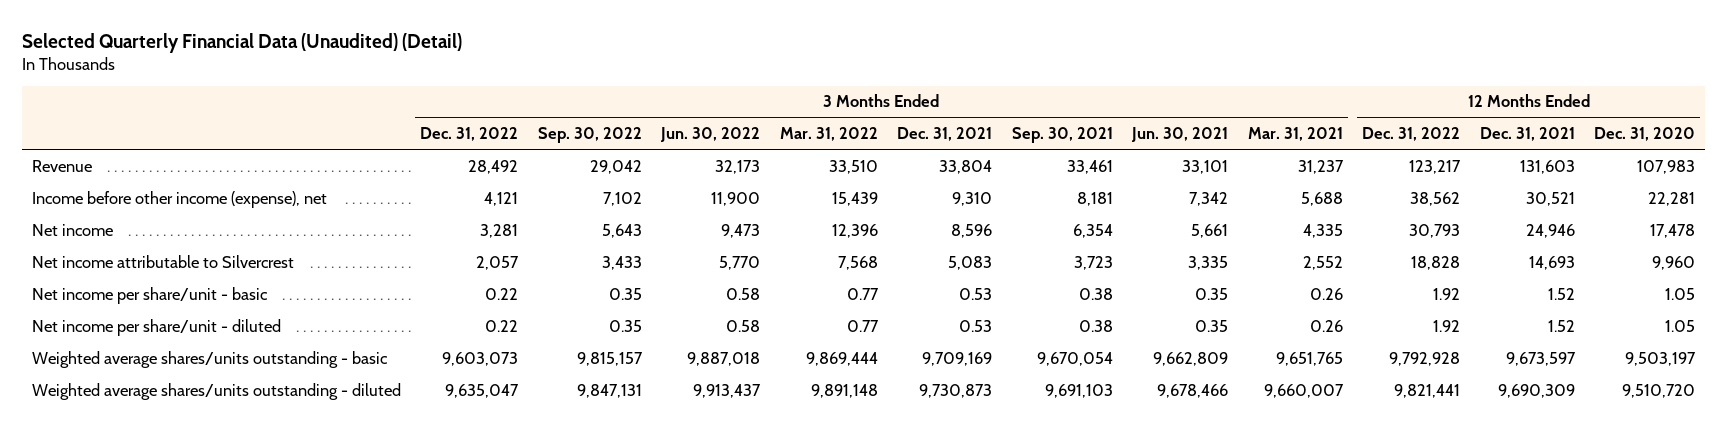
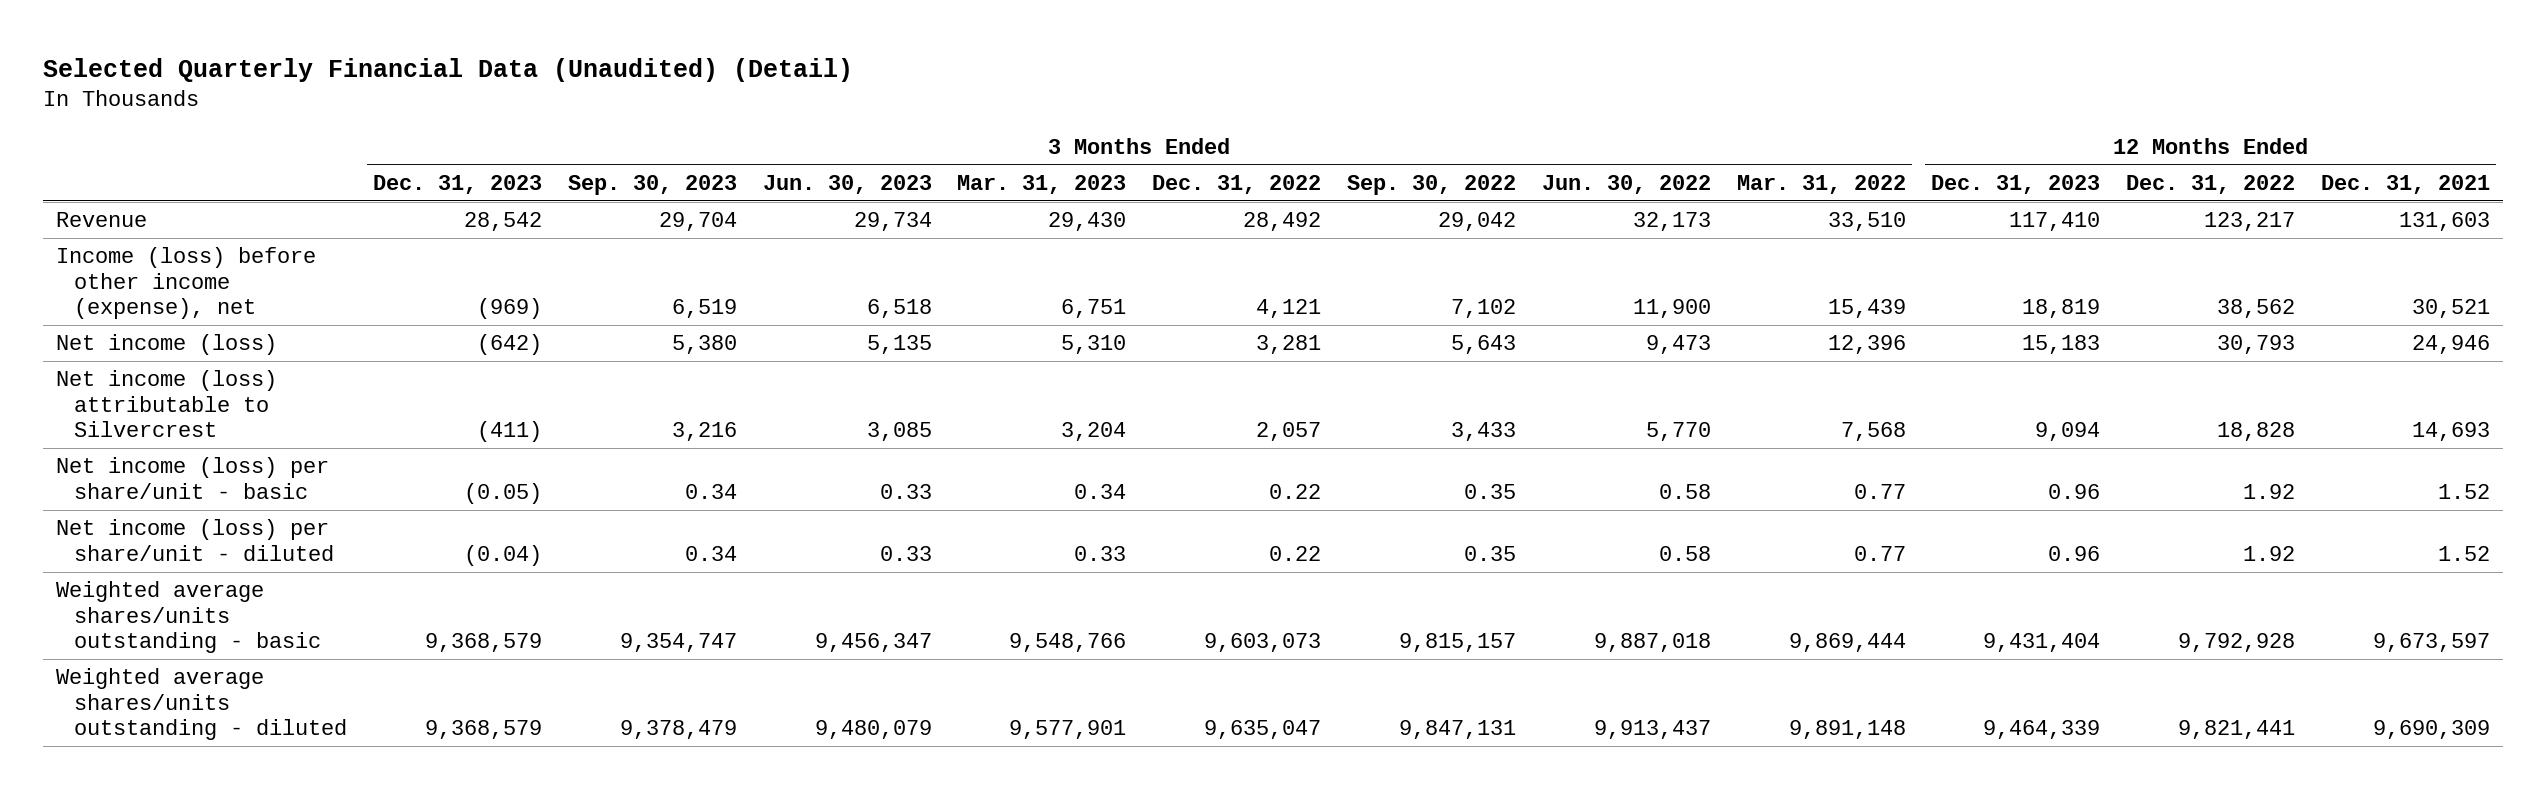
[897,127,993,142] Dec. 31, 2021 -> none
[1011,127,1113,144] Sep. 30, 2021 -> none
[1131,127,1229,143] Jun. 30, 2021 -> none
[1247,127,1343,142] Mar. 31, 2021 -> none
[1594,127,1696,142] Dec. 31, 2020 -> none
none -> [373,174,543,194] Dec. 31, 2023
none -> [567,174,737,195] Sep. 30, 2023
none -> [762,174,932,194] Jun. 30, 2023
none -> [957,174,1127,194] Mar. 31, 2023
none -> [1931,174,2101,194] Dec. 31, 2023
[31,190,327,208] Income before other income (expense), net -> [55,247,316,319] Income (loss) before other income (expense), net
[31,223,113,236] Net income -> [55,334,277,356] Net income (loss)
[31,254,294,268] Net income attributable to Silvercrest -> [55,370,277,437] Net income (loss) attributable to Silvercrest
[31,286,268,304] Net income per share/unit - basic -> [55,457,329,499] Net income (loss) per share/unit - basic
[31,318,281,336] Net income per share/unit - diluted -> [55,519,335,561] Net income (loss) per share/unit - diluted

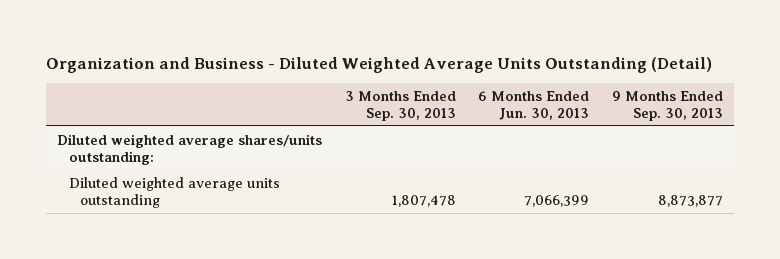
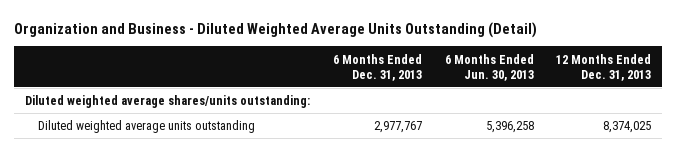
[344,90,456,122] 3 Months Ended Sep. 30, 2013 -> none
[612,90,724,122] 9 Months Ended Sep. 30, 2013 -> none
none -> [332,53,422,81] 6 Months Ended Dec. 31, 2013
none -> [556,53,652,81] 12 Months Ended Dec. 31, 2013
[524,195,590,208] 7,066,399 -> [485,121,534,134] 5,396,258

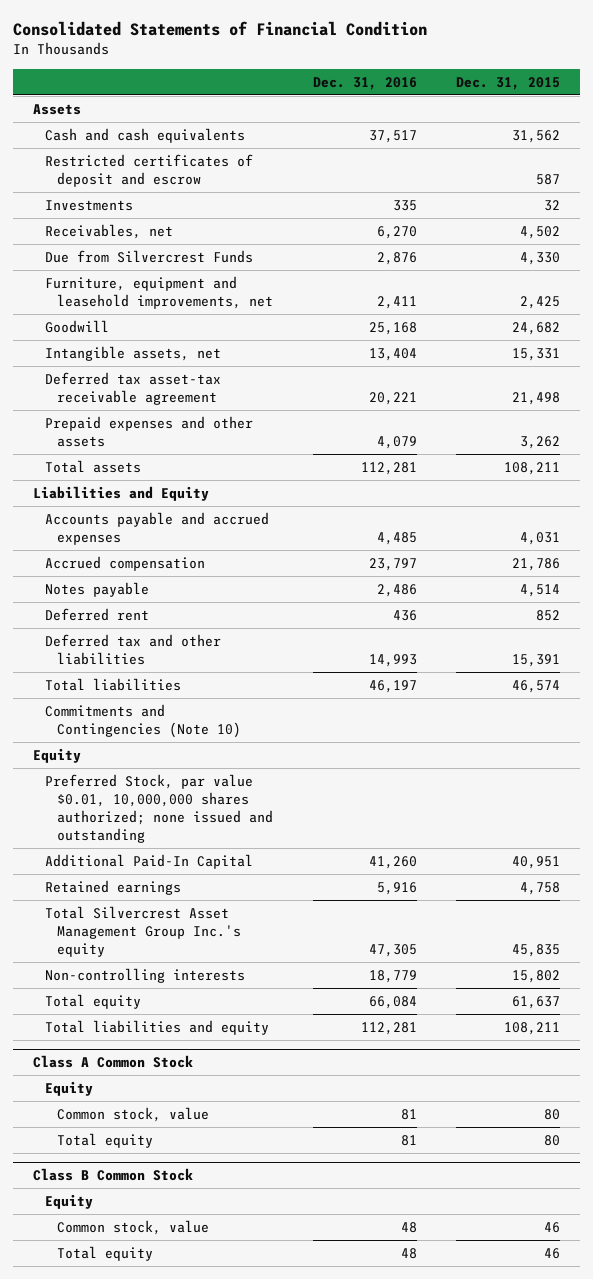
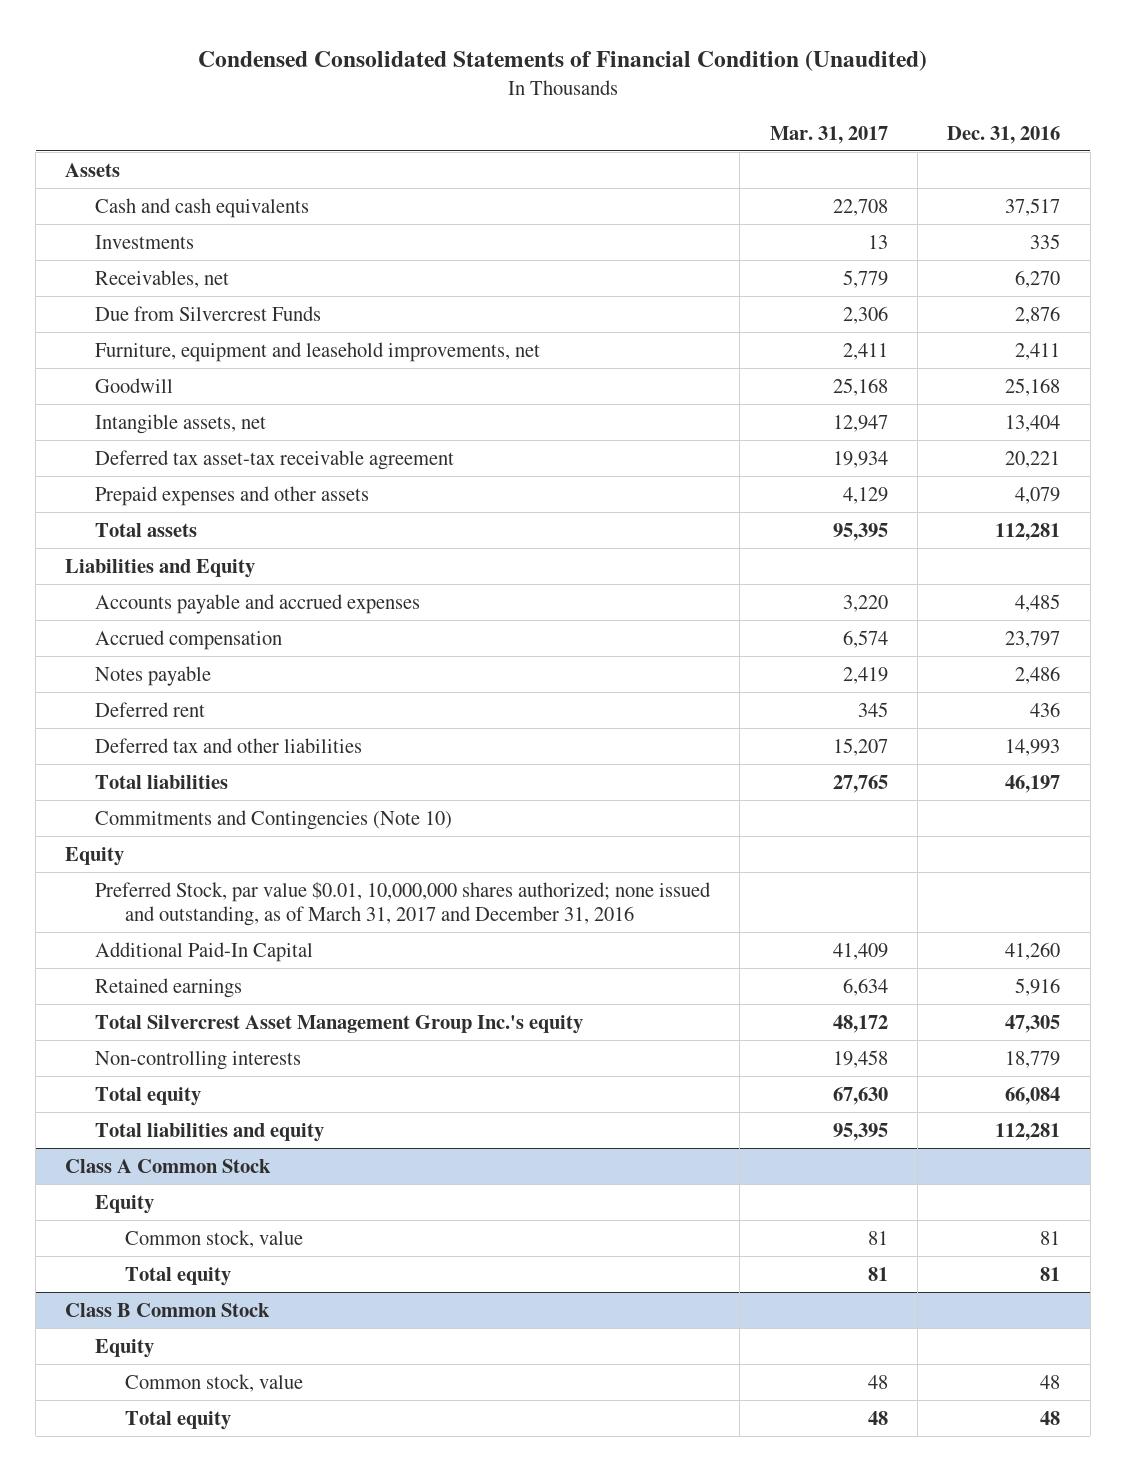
[13,21,428,37] Consolidated Statements of Financial Condition -> [197,50,927,72] Condensed Consolidated Statements of Financial Condition (Unaudited)
[456,76,561,90] Dec. 31, 2015 -> none
none -> [769,125,888,144] Mar. 31, 2017
[45,154,254,188] Restricted certificates of deposit and escrow -> none
[45,774,274,844] Preferred Stock, par value $0.01, 10,000,000 shares authorized; none issued and outstanding -> [95,881,712,926] Preferred Stock, par value $0.01, 10,000,000 shares authorized; none issued and outstanding, as of March 31, 2017 and December 31, 2016

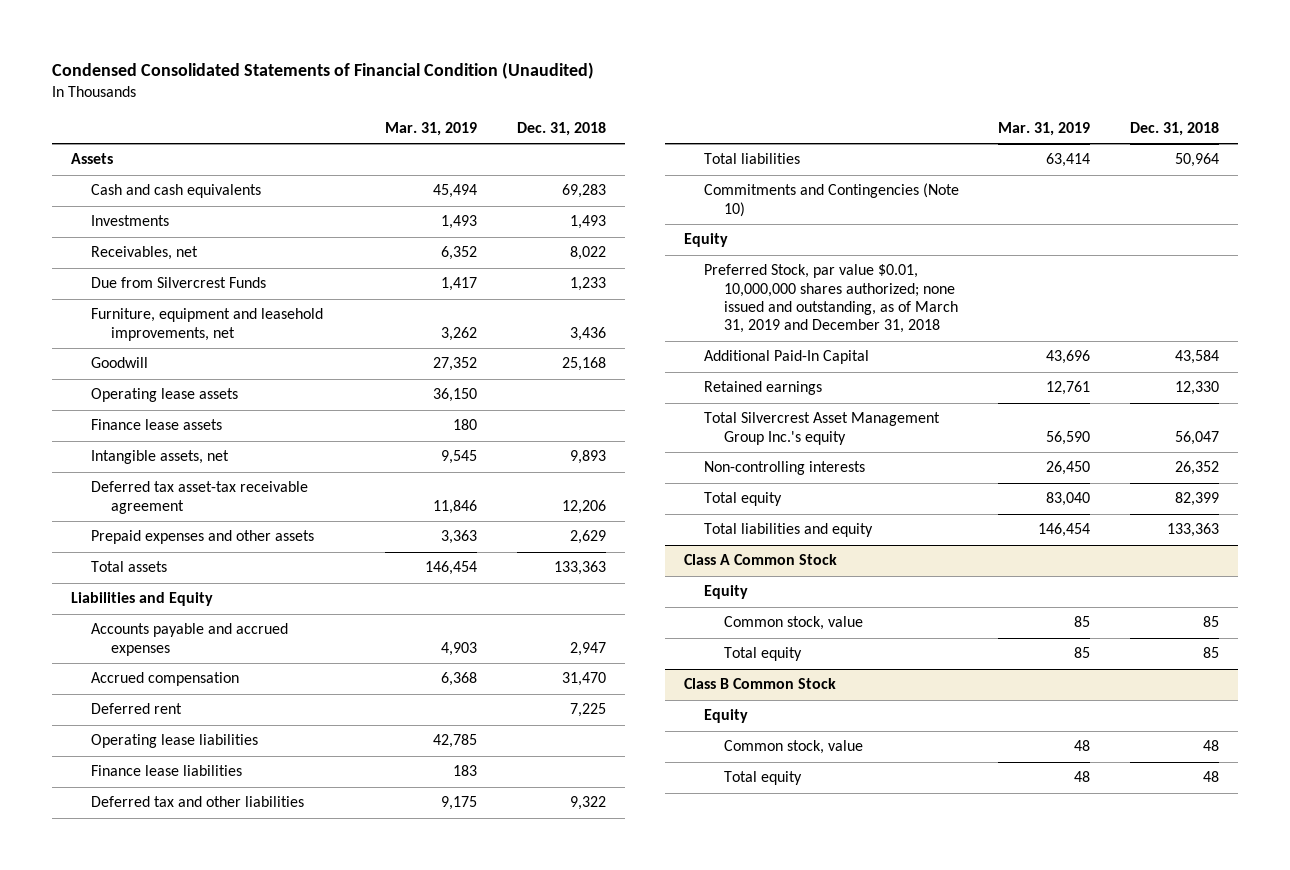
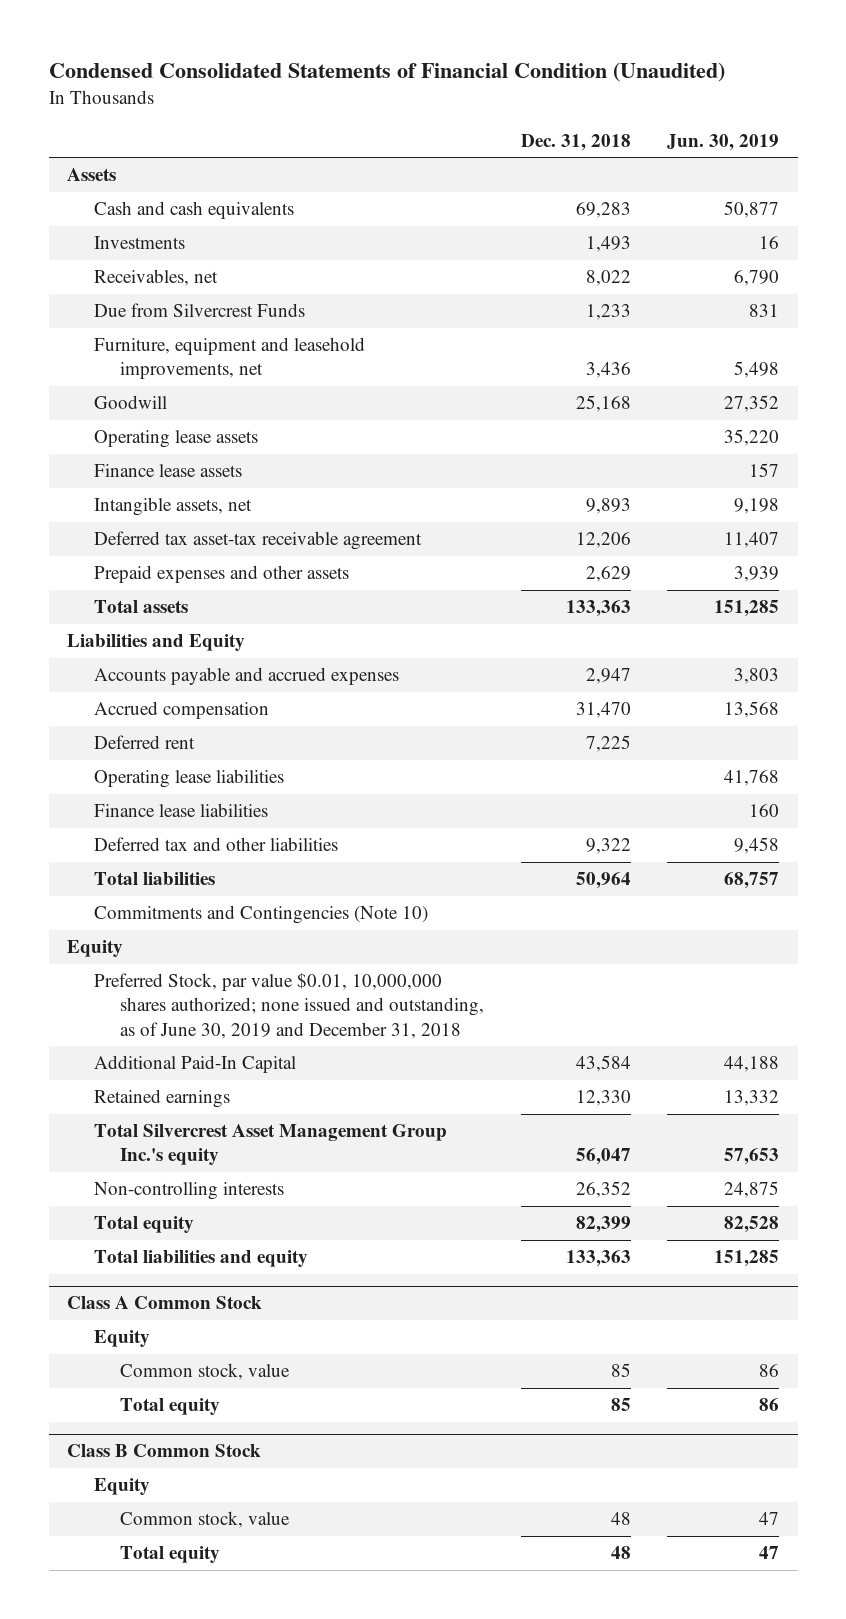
[385,122,478,137] Mar. 31, 2019 -> none
none -> [667,133,780,151] Jun. 30, 2019
[703,264,958,334] Preferred Stock, par value $0.01, 10,000,000 shares authorized; none issued and outstanding, as of March 31, 2019 and December 31, 2018 -> [93,973,485,1039] Preferred Stock, par value $0.01, 10,000,000 shares authorized; none issued and outstanding, as of June 30, 2019 and December 31, 2018

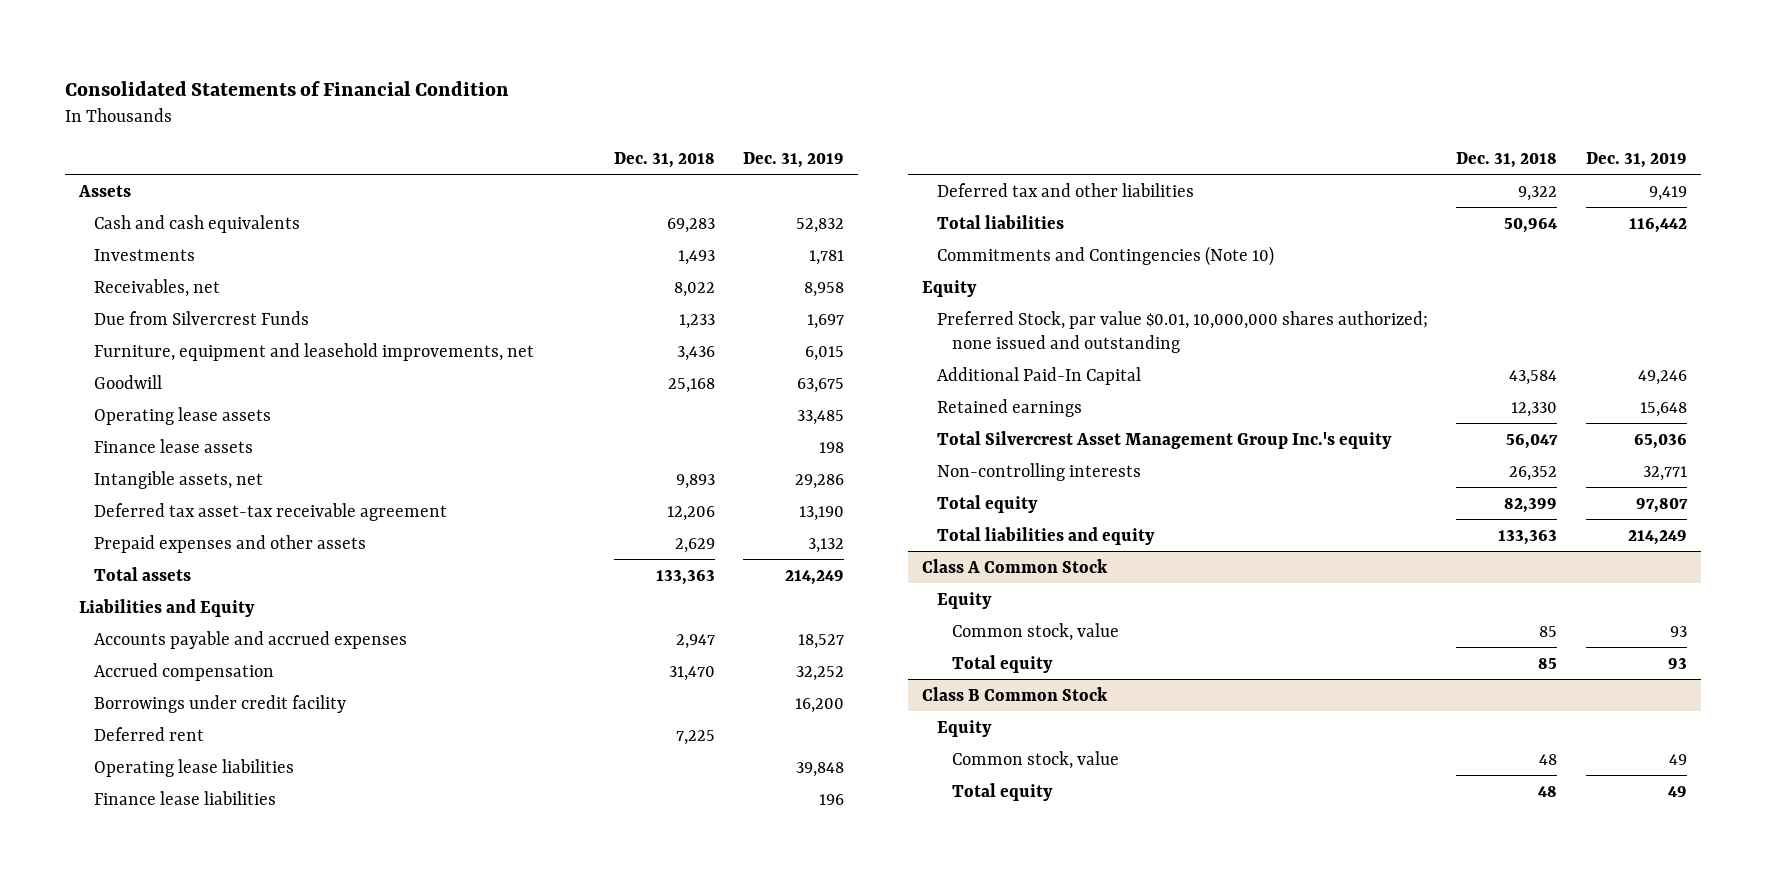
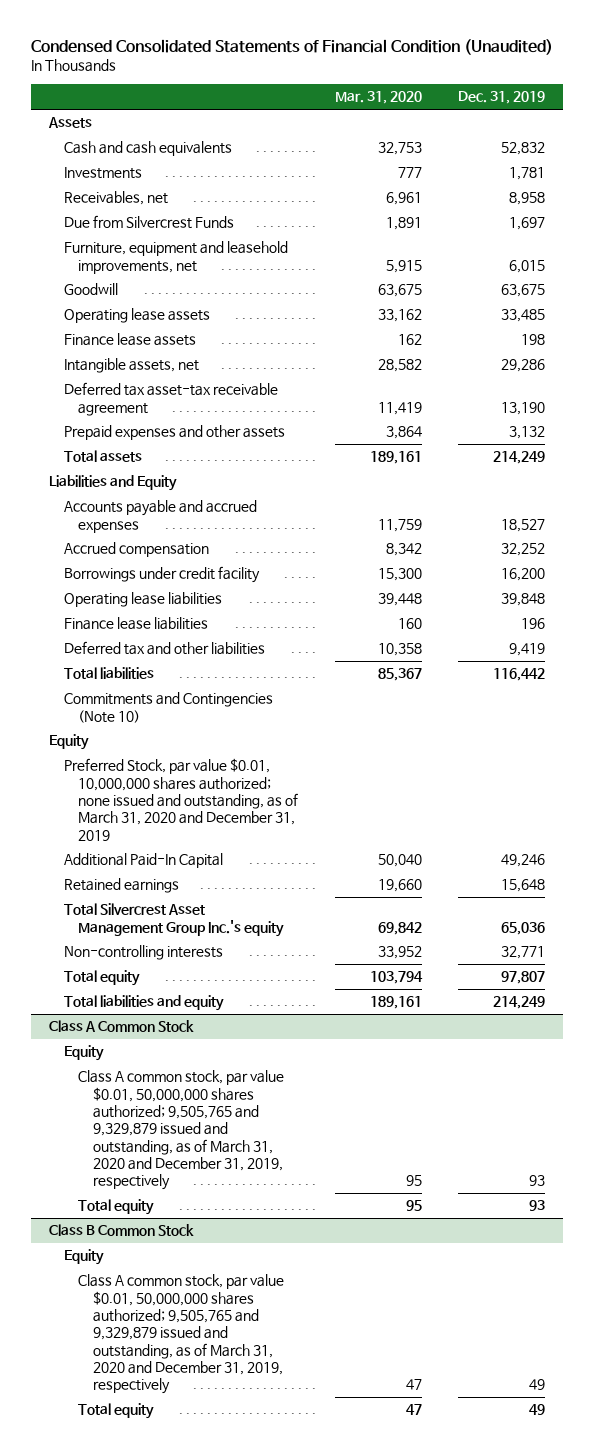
[65,80,510,96] Consolidated Statements of Financial Condition -> [31,39,554,56] Condensed Consolidated Statements of Financial Condition (Unaudited)
[613,151,715,168] Dec. 31, 2018 -> none
none -> [334,91,422,105] Mar. 31, 2020
[94,726,205,741] Deferred rent -> none
[936,310,1428,353] Preferred Stock, par value $0.01, 10,000,000 shares authorized; none issued and outstanding -> [63,758,299,841] Preferred Stock, par value $0.01, 10,000,000 shares authorized; none issued and outstanding, as of March 31, 2020 and December 31, 2019
[951,622,1119,641] Common stock, value -> [78,1070,285,1191] Class A common stock, par value $0.01, 50,000,000 shares authorized; 9,505,765 and 9,329,879 issued and outstanding, as of March 31, 2020 and December 31, 2019, respectively
[951,750,1119,769] Common stock, value -> [78,1274,285,1395] Class A common stock, par value $0.01, 50,000,000 shares authorized; 9,505,765 and 9,329,879 issued and outstanding, as of March 31, 2020 and December 31, 2019, respectively

